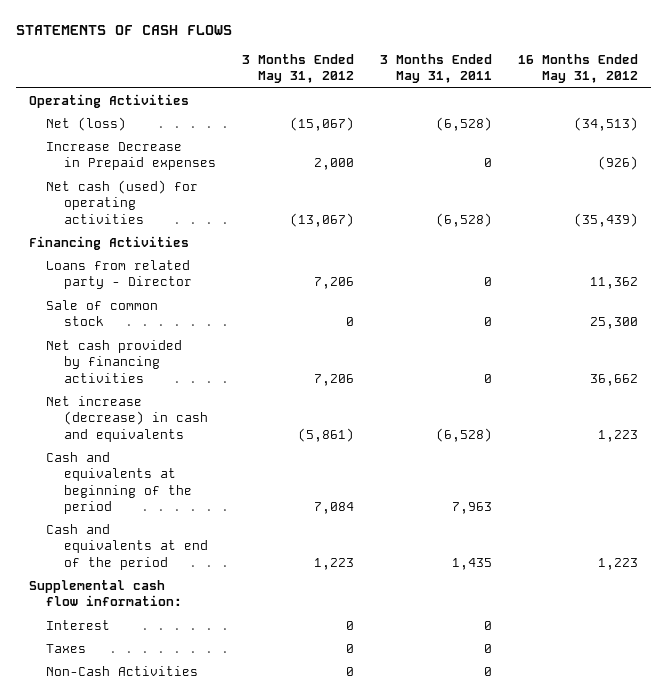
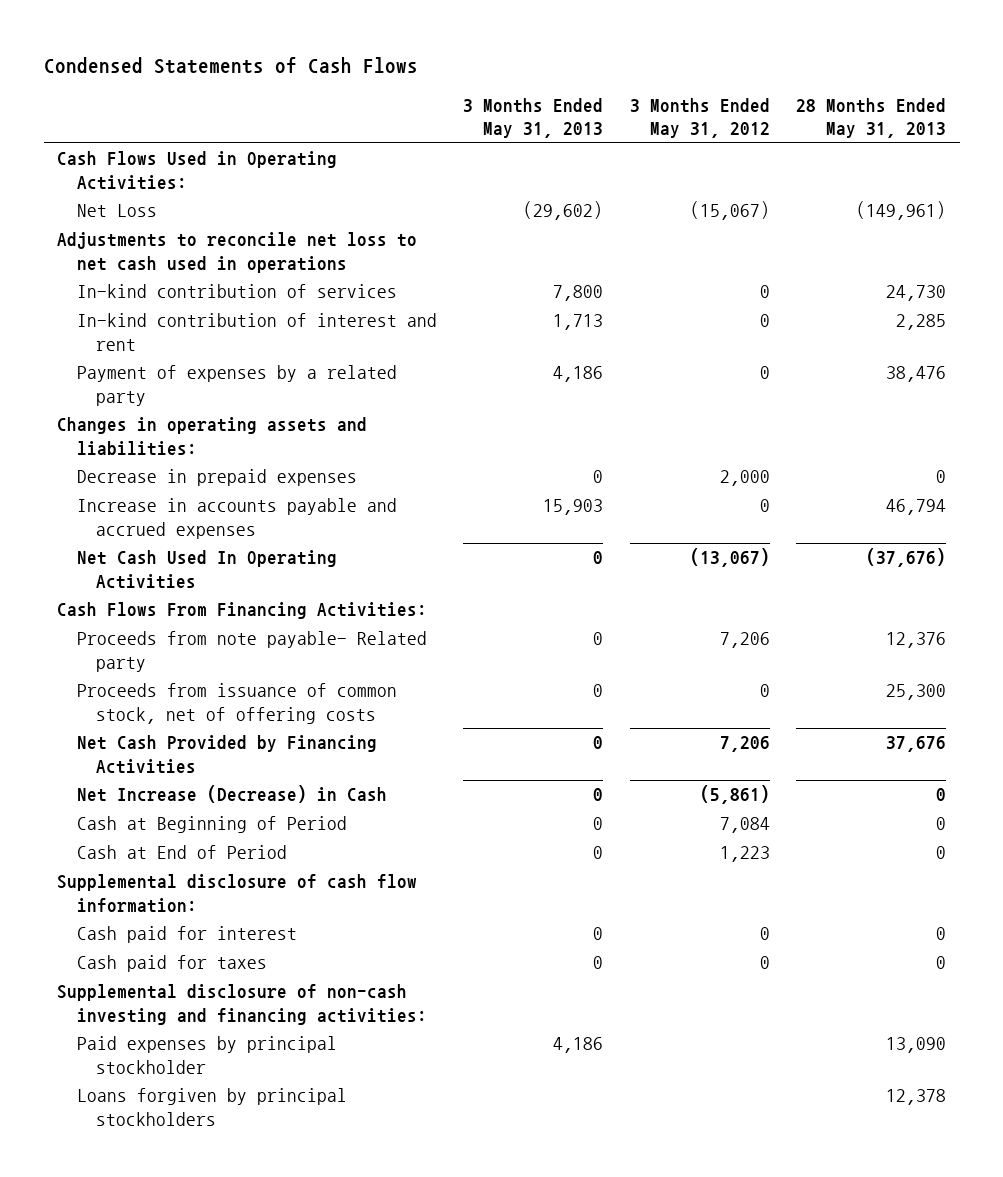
[15,25,232,36] STATEMENTS OF CASH FLOWS -> [43,57,418,75] Condensed Statements of Cash Flows
[379,54,492,84] 3 Months Ended May 31, 2011 -> none
[517,54,638,84] 16 Months Ended May 31, 2012 -> none
none -> [463,98,604,139] 3 Months Ended May 31, 2013
none -> [796,98,947,139] 28 Months Ended May 31, 2013
[46,666,199,677] Non-Cash Activities -> none
[28,94,189,109] Operating Activities -> [57,151,338,190] Cash Flows Used in Operating Activities:
[46,117,127,132] Net (loss) -> [76,204,157,218] Net Loss
none -> [57,232,418,273] Adjustments to reconcile net loss to net cash used in operations
none -> [76,284,397,299] In-kind contribution of services
none -> [76,313,437,351] In-kind contribution of interest and rent
none -> [76,365,397,406] Payment of expenses by a related party
none -> [57,417,368,456] Changes in operating assets and liabilities:
[46,142,216,171] Increase Decrease in Prepaid expenses -> [76,469,357,487] Decrease in prepaid expenses
none -> [76,498,397,539] Increase in accounts payable and accrued expenses
[46,180,199,224] Net cash (used) for operating activities -> [76,550,337,589] Net Cash Used In Operating Activities
[28,236,189,251] Financing Activities -> [57,602,428,620] Cash Flows From Financing Activities:
[46,260,192,290] Loans from related party - Director -> [76,631,427,672] Proceeds from note payable- Related party
[46,300,159,327] Sale of common stock -> [76,683,397,724] Proceeds from issuance of common stock, net of offering costs
[46,340,183,383] Net cash provided by financing activities -> [76,735,377,774] Net Cash Provided by Financing Activities
[46,396,208,442] Net increase (decrease) in cash and equivalents -> [76,785,387,804] Net Increase (Decrease) in Cash
[46,452,192,515] Cash and equivalents at beginning of the period -> [76,816,347,834] Cash at Beginning of Period
[46,524,208,570] Cash and equivalents at end of the period -> [76,845,287,860] Cash at End of Period
[28,580,183,607] Supplemental cash flow information: -> [57,874,418,913] Supplemental disclosure of cash flow information:
[46,620,111,631] Interest -> [76,926,297,944] Cash paid for interest
[46,644,87,654] Taxes -> [76,955,267,973] Cash paid for taxes
none -> [57,984,427,1025] Supplemental disclosure of non-cash investing and financing activities:
none -> [76,1036,337,1074] Paid expenses by principal stockholder
none -> [76,1088,347,1126] Loans forgiven by principal stockholders

